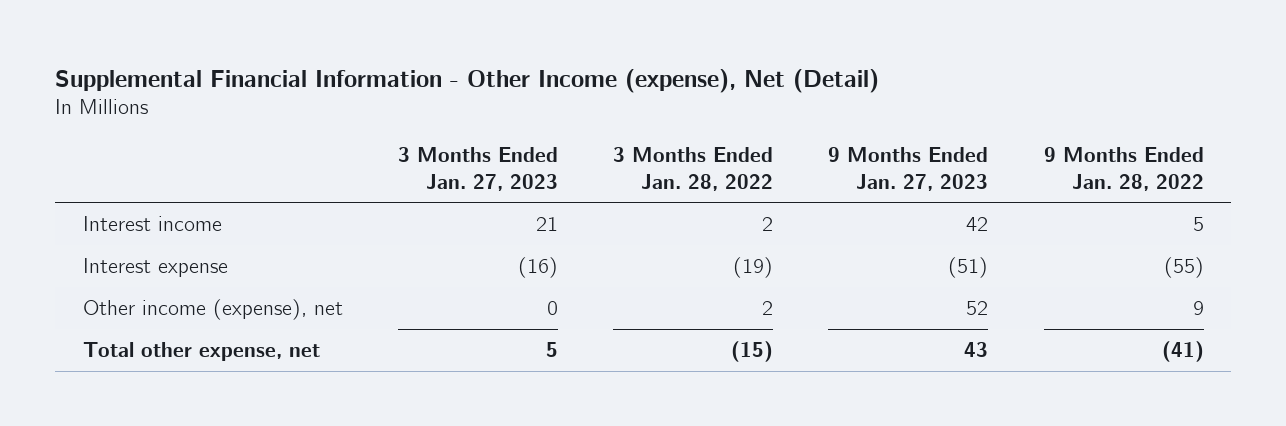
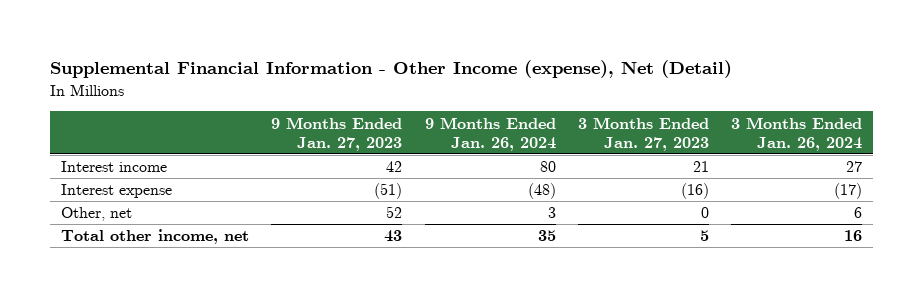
[613,147,774,191] 3 Months Ended Jan. 28, 2022 -> none
[1043,147,1204,191] 9 Months Ended Jan. 28, 2022 -> none
none -> [424,116,556,151] 9 Months Ended Jan. 26, 2024
none -> [731,116,863,151] 3 Months Ended Jan. 26, 2024
[82,298,343,320] Other income (expense), net -> [61,207,133,222] Other, net
[82,341,320,361] Total other expense, net -> [61,229,250,245] Total other income, net

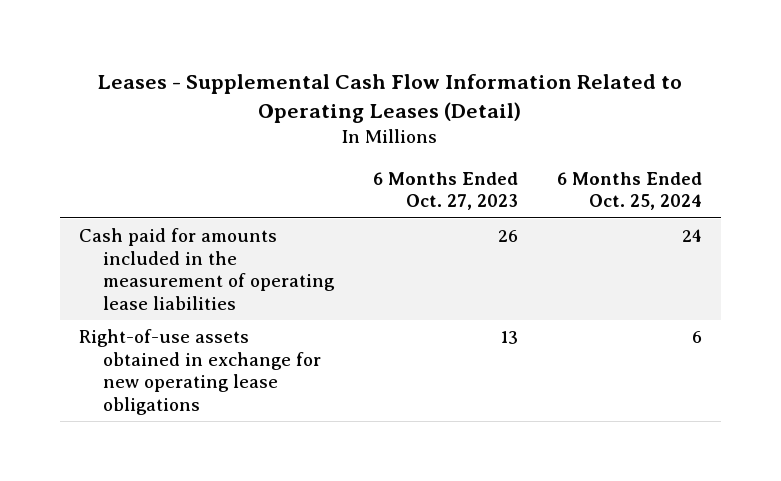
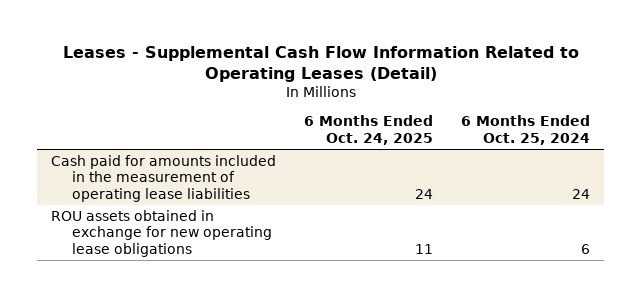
[372,171,518,211] 6 Months Ended Oct. 27, 2023 -> none
none -> [304,115,434,146] 6 Months Ended Oct. 24, 2025
[79,329,321,415] Right-of-use assets obtained in exchange for new operating lease obligations -> [50,209,272,258] ROU assets obtained in exchange for new operating lease obligations

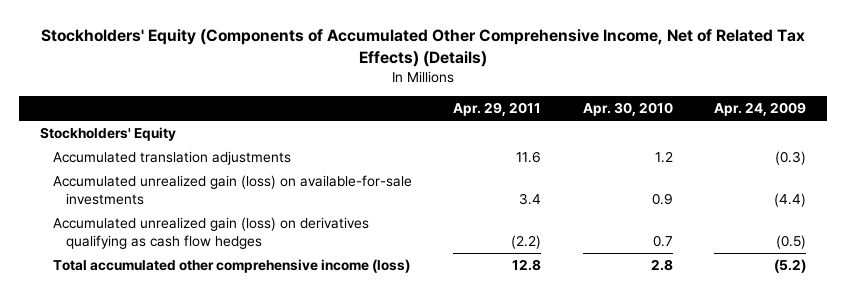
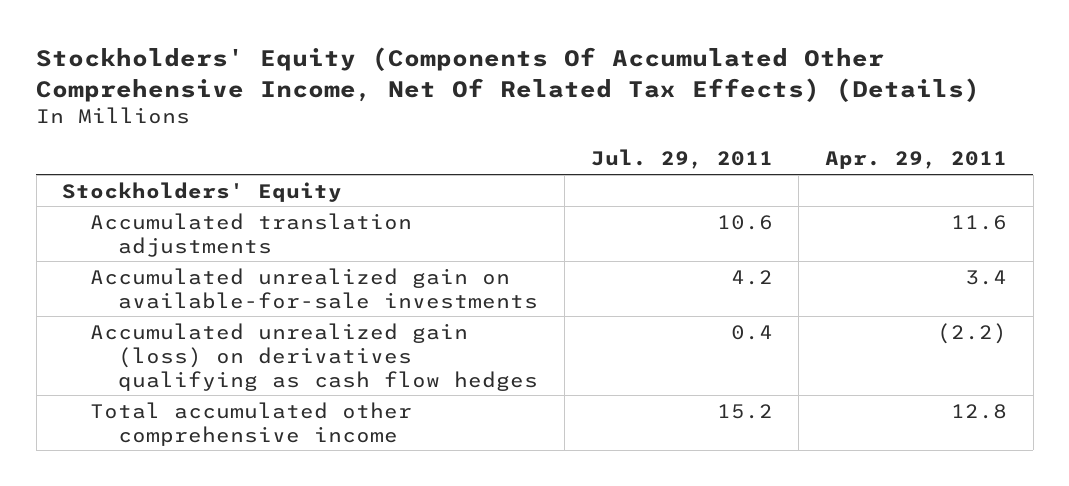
[41,29,806,68] Stockholders' Equity (Components of Accumulated Other Comprehensive Income, Net of Related Tax Effects) (Details) -> [36,47,981,102] Stockholders' Equity (Components Of Accumulated Other Comprehensive Income, Net Of Related Tax Effects) (Details)
[582,102,673,117] Apr. 30, 2010 -> none
[714,102,807,117] Apr. 24, 2009 -> none
none -> [590,149,773,170] Jul. 29, 2011
[53,175,413,206] Accumulated unrealized gain (loss) on available-for-sale investments -> [90,267,539,309] Accumulated unrealized gain on available-for-sale investments
[53,259,411,274] Total accumulated other comprehensive income (loss) -> [90,401,413,446] Total accumulated other comprehensive income

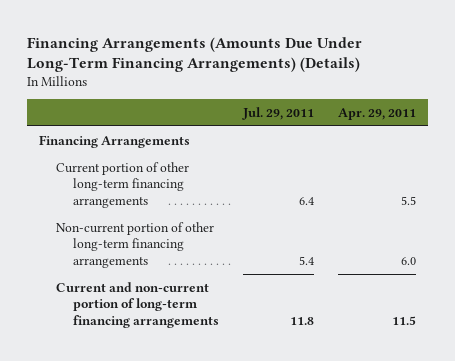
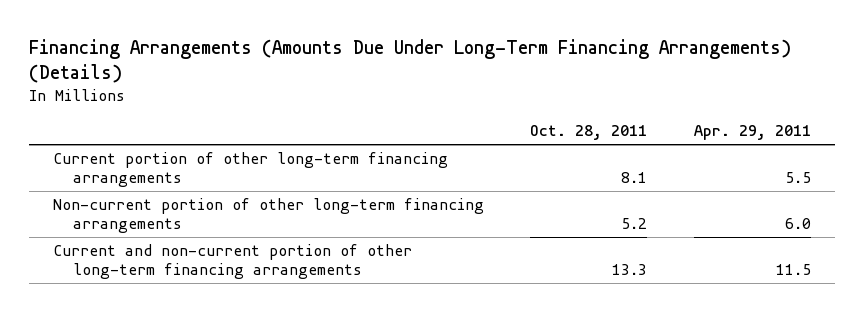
[242,106,315,120] Jul. 29, 2011 -> none
none -> [530,125,648,141] Oct. 28, 2011
[38,134,190,148] Financing Arrangements -> none
[56,281,220,328] Current and non-current portion of long-term financing arrangements -> [52,244,412,280] Current and non-current portion of other long-term financing arrangements

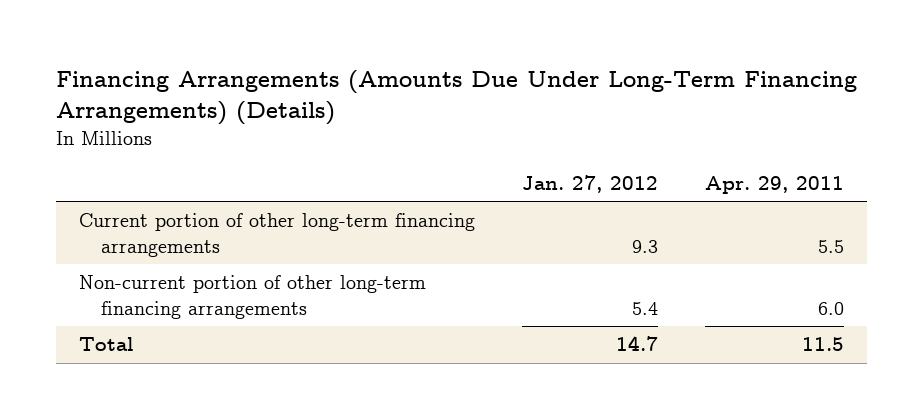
[530,125,648,141] Oct. 28, 2011 -> none
none -> [521,174,658,193] Jan. 27, 2012
[52,244,412,280] Current and non-current portion of other long-term financing arrangements -> [79,337,135,352] Total

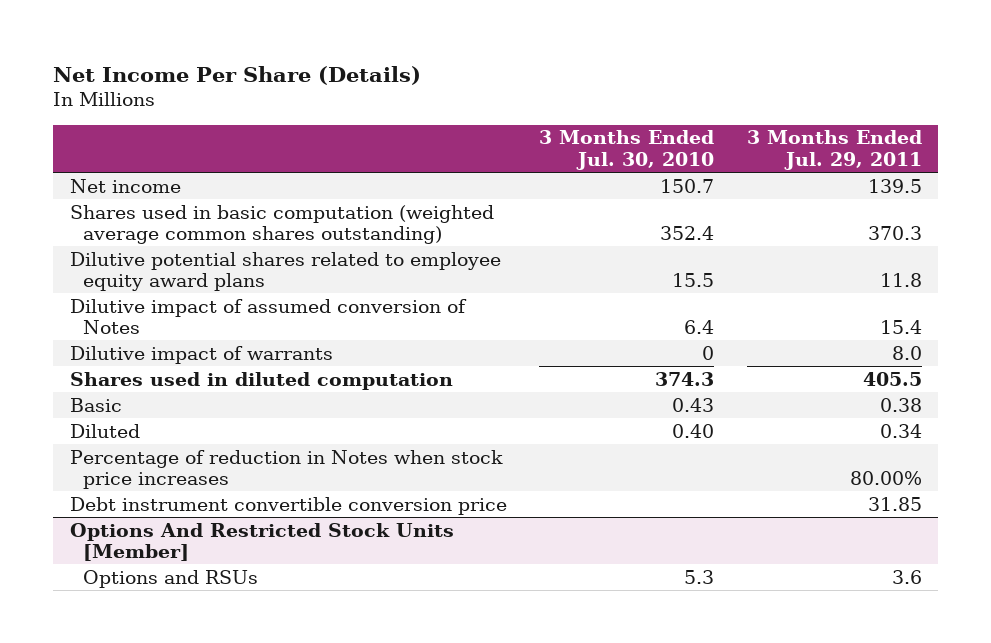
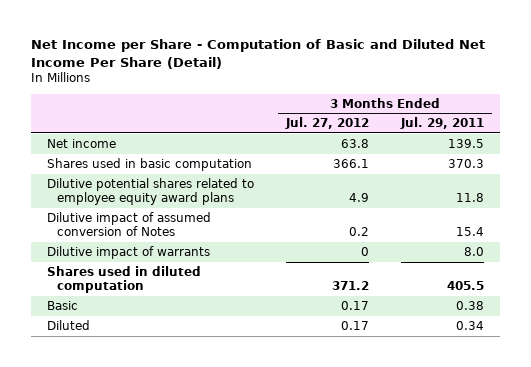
[53,65,422,85] Net Income Per Share (Details) -> [30,38,485,69] Net Income per Share - Computation of Basic and Diluted Net Income Per Share (Detail)
[539,130,715,170] 3 Months Ended Jul. 30, 2010 -> none
none -> [284,117,369,130] Jul. 27, 2012
[69,204,494,245] Shares used in basic computation (weighted average common shares outstanding) -> [46,157,252,171] Shares used in basic computation
[69,449,503,490] Percentage of reduction in Notes when stock price increases -> none
[69,496,507,515] Debt instrument convertible conversion price -> none
[69,522,454,562] Options And Restricted Stock Units [Member] -> none
[82,569,258,588] Options and RSUs -> none

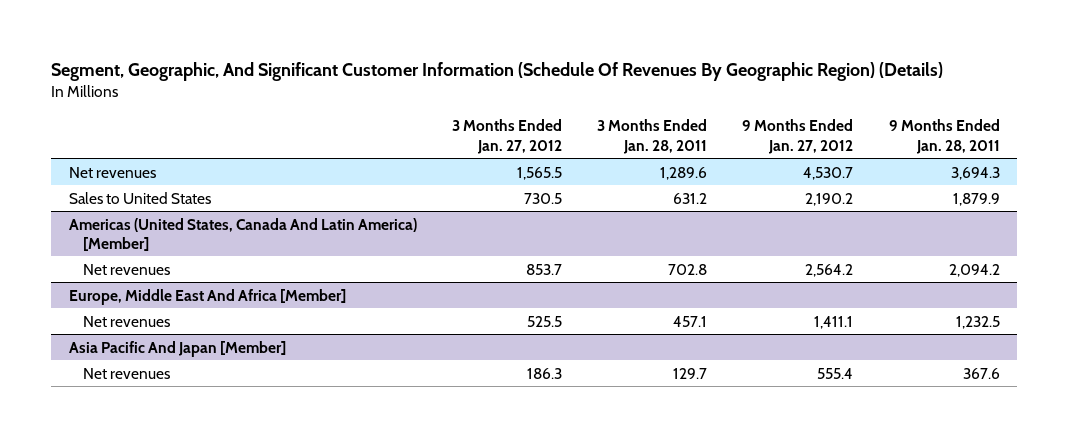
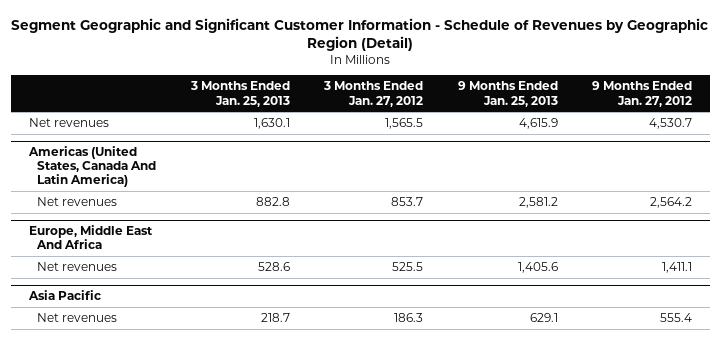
[51,61,944,81] Segment, Geographic, And Significant Customer Information (Schedule Of Revenues By Geographic Region) (Details) -> [11,17,709,51] Segment Geographic and Significant Customer Information - Schedule of Revenues by Geographic Region (Detail)
[597,119,708,154] 3 Months Ended Jan. 28, 2011 -> none
[888,119,1000,154] 9 Months Ended Jan. 28, 2011 -> none
none -> [189,81,290,107] 3 Months Ended Jan. 25, 2013
none -> [457,81,558,107] 9 Months Ended Jan. 25, 2013
[68,191,211,204] Sales to United States -> none
[68,217,417,251] Americas (United States, Canada And Latin America) [Member] -> [27,145,157,188] Americas (United States, Canada And Latin America)
[68,288,346,305] Europe, Middle East And Africa [Member] -> [28,224,153,250] Europe, Middle East And Africa
[68,340,286,357] Asia Pacific And Japan [Member] -> none
none -> [27,289,101,300] Asia Pacific

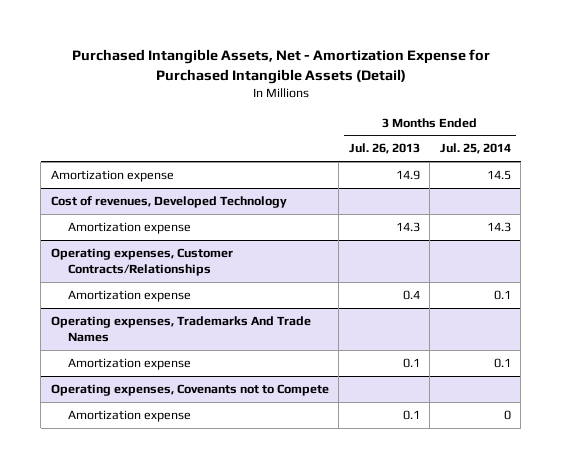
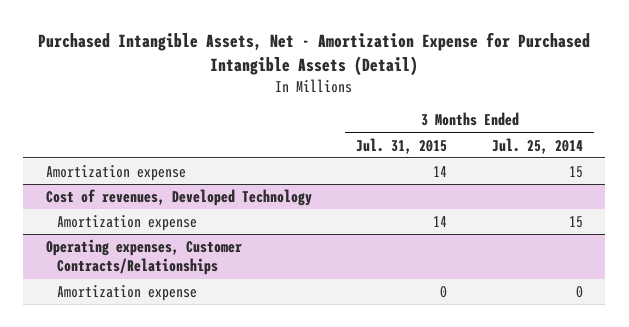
[348,143,420,155] Jul. 26, 2013 -> none
none -> [356,137,448,154] Jul. 31, 2015
[486,170,511,181] 14.5 -> [569,165,584,178] 15
[486,222,511,233] 14.3 -> [569,215,584,228] 15
[67,290,191,303] Amortization expense -> none
[50,316,311,342] Operating expenses, Trademarks And Trade Names -> none
[67,358,191,371] Amortization expense -> none
[50,384,329,397] Operating expenses, Covenants not to Compete -> none

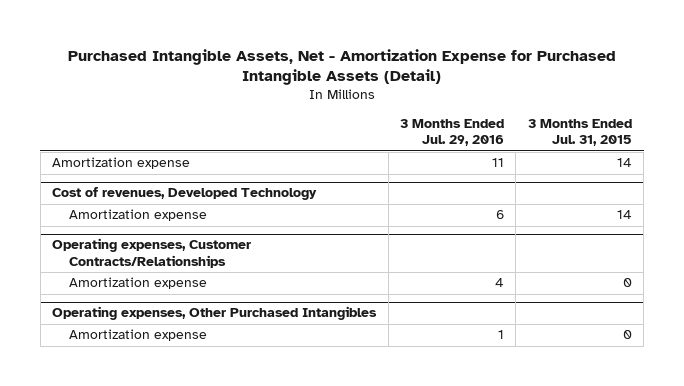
[492,137,584,154] Jul. 25, 2014 -> none
none -> [400,119,505,147] 3 Months Ended Jul. 29, 2016
none -> [52,306,378,321] Operating expenses, Other Purchased Intangibles
none -> [69,329,208,342] Amortization expense

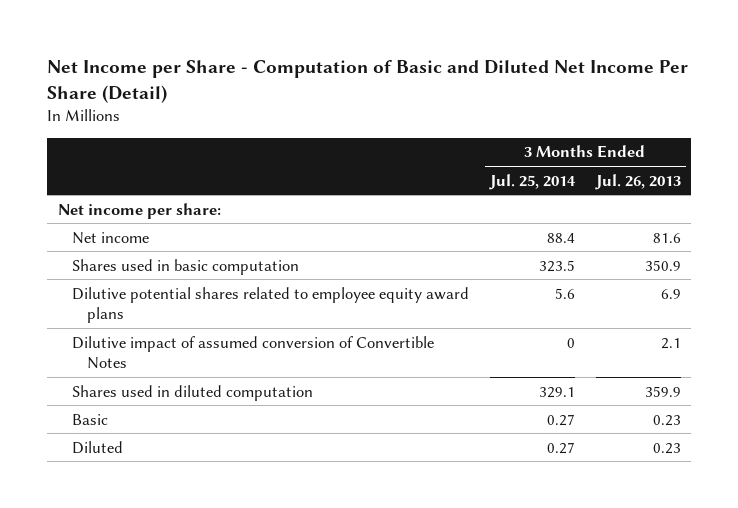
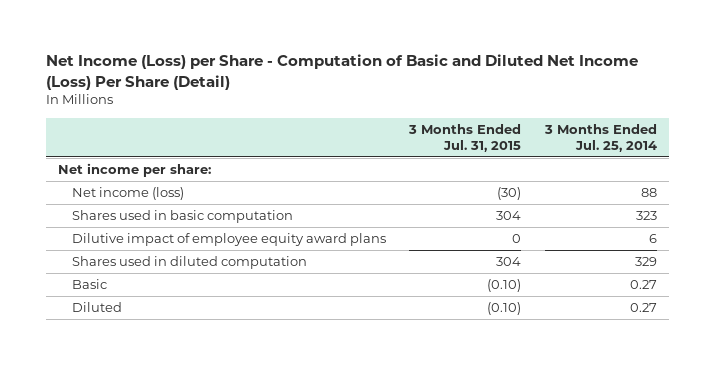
[47,60,689,103] Net Income per Share - Computation of Basic and Diluted Net Income Per Share (Detail) -> [45,54,638,90] Net Income (Loss) per Share - Computation of Basic and Diluted Net Income (Loss) Per Share (Detail)
[594,173,681,190] Jul. 26, 2013 -> none
none -> [408,123,522,152] 3 Months Ended Jul. 31, 2015
[72,335,435,370] Dilutive impact of assumed conversion of Convertible Notes -> none
[72,231,150,244] Net income -> [71,187,184,201] Net income (loss)
[546,232,575,243] 88.4 -> [640,188,657,198] 88
[538,259,575,272] 323.5 -> [635,211,657,221] 323
[72,286,470,324] Dilutive potential shares related to employee equity award plans -> [71,233,386,247] Dilutive impact of employee equity award plans
[554,287,575,299] 5.6 -> [648,234,657,244] 6
[538,386,575,398] 329.1 -> [634,257,657,267] 329

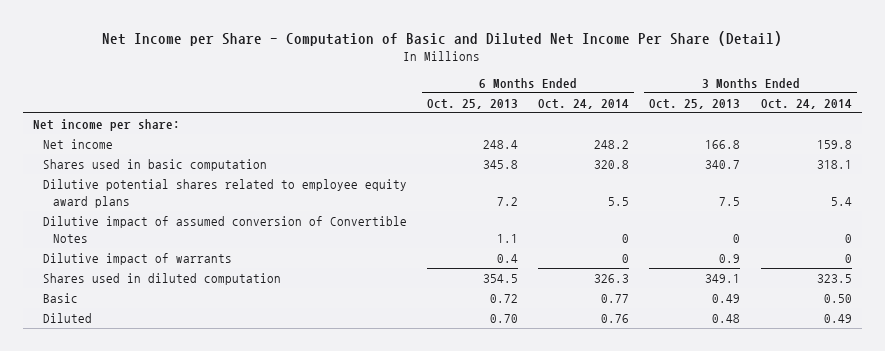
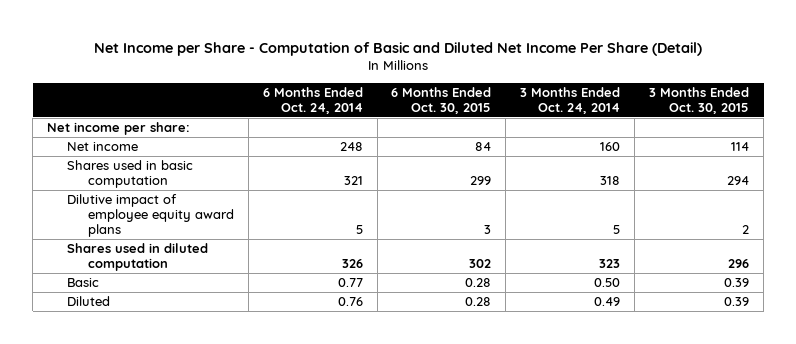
[426,98,518,109] Oct. 25, 2013 -> none
[649,98,741,109] Oct. 25, 2013 -> none
none -> [391,86,492,114] 6 Months Ended Oct. 30, 2015
none -> [649,86,750,114] 3 Months Ended Oct. 30, 2015
[42,216,407,243] Dilutive impact of assumed conversion of Convertible Notes -> none
[42,253,232,266] Dilutive impact of warrants -> none
[594,140,630,150] 248.2 -> [339,142,363,152] 248
[816,140,852,150] 159.8 -> [600,142,621,152] 160
[594,160,630,170] 320.8 -> [343,176,363,186] 321
[816,160,852,170] 318.1 -> [600,176,621,186] 318
[42,179,407,208] Dilutive potential shares related to employee equity award plans -> [67,194,234,237] Dilutive impact of employee equity award plans
[608,196,630,206] 5.5 -> [355,224,363,234] 5
[830,196,852,206] 5.4 -> [613,224,621,234] 5
[594,274,630,284] 326.3 -> [341,259,363,269] 326
[816,274,852,284] 323.5 -> [599,259,621,269] 323

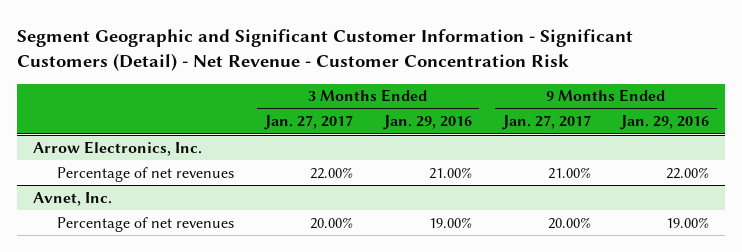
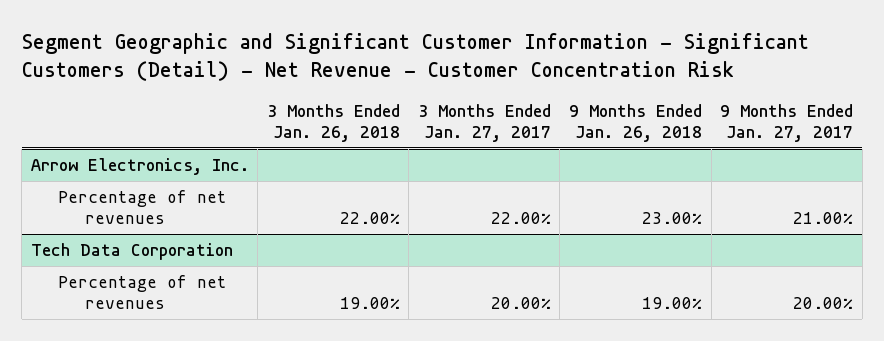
[382,115,472,131] Jan. 29, 2016 -> none
[620,115,710,131] Jan. 29, 2016 -> none
none -> [266,103,400,142] 3 Months Ended Jan. 26, 2018
none -> [569,103,703,142] 9 Months Ended Jan. 26, 2018
[32,191,112,206] Avnet, Inc. -> [30,243,233,261] Tech Data Corporation

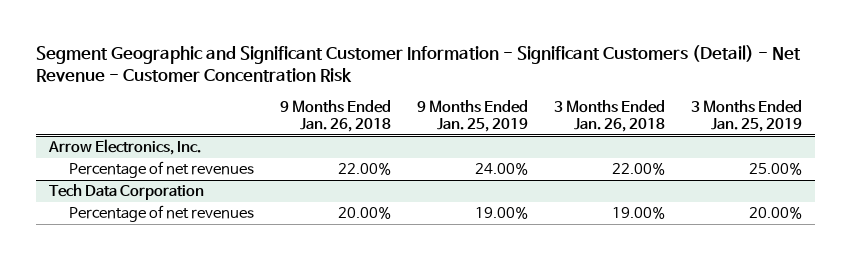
[417,103,551,142] 3 Months Ended Jan. 27, 2017 -> none
[720,103,854,142] 9 Months Ended Jan. 27, 2017 -> none
none -> [417,100,529,133] 9 Months Ended Jan. 25, 2019
none -> [691,100,803,133] 3 Months Ended Jan. 25, 2019
[642,212,703,225] 23.00% -> [338,162,392,176] 22.00%
[642,297,703,310] 19.00% -> [338,206,392,220] 20.00%

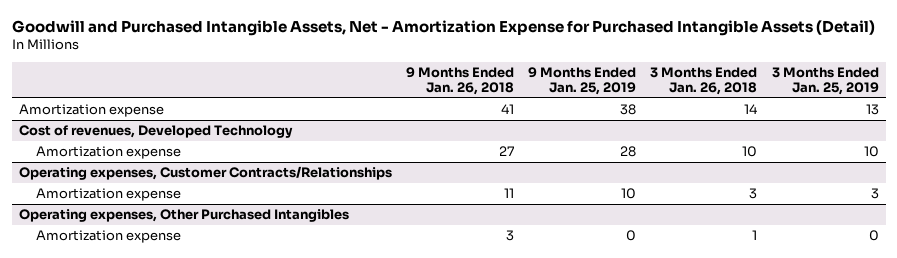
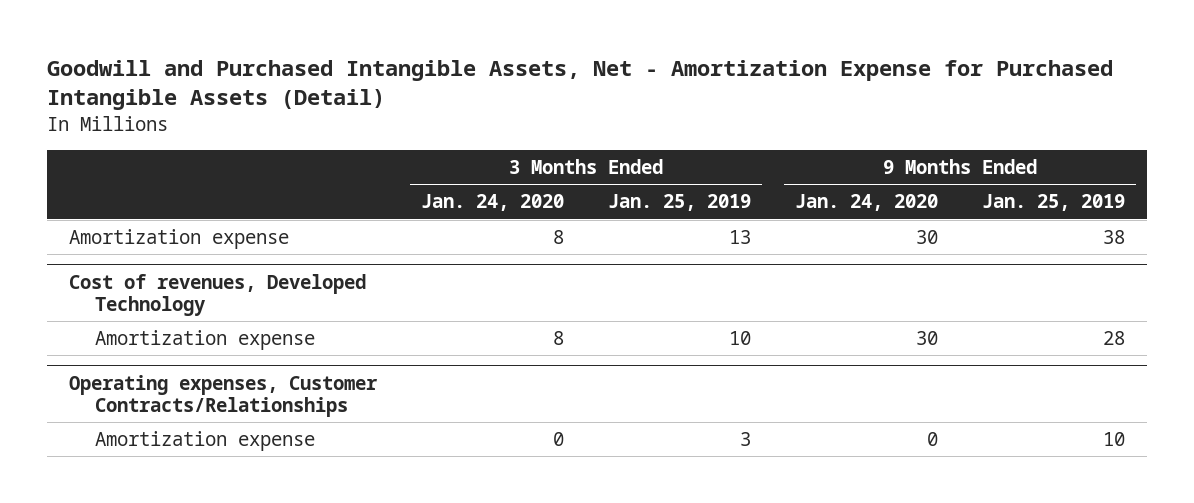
[405,66,514,95] 9 Months Ended Jan. 26, 2018 -> none
[650,66,758,95] 3 Months Ended Jan. 26, 2018 -> none
none -> [420,194,564,212] Jan. 24, 2020
none -> [794,194,938,212] Jan. 24, 2020
[18,209,349,223] Operating expenses, Other Purchased Intangibles -> none
[35,230,181,244] Amortization expense -> none

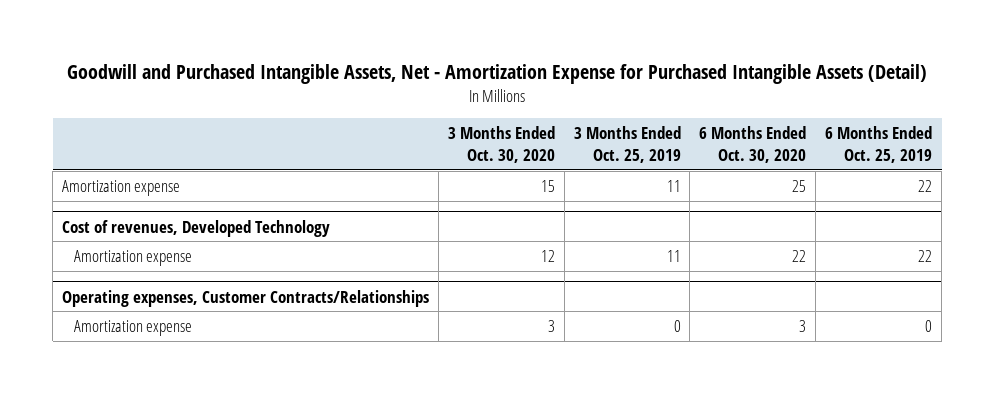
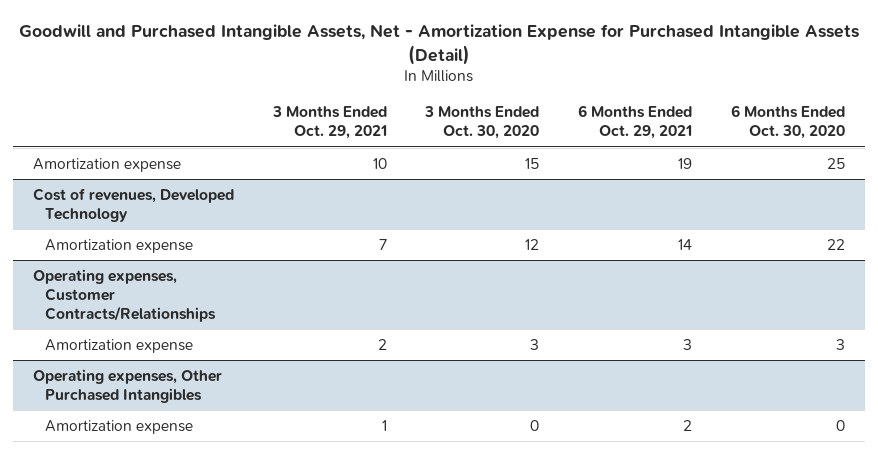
[573,126,681,164] 3 Months Ended Oct. 25, 2019 -> none
[825,126,933,164] 6 Months Ended Oct. 25, 2019 -> none
none -> [271,106,387,140] 3 Months Ended Oct. 29, 2021
none -> [578,105,693,140] 6 Months Ended Oct. 29, 2021
none -> [32,368,222,403] Operating expenses, Other Purchased Intangibles
none -> [45,419,194,434] Amortization expense

